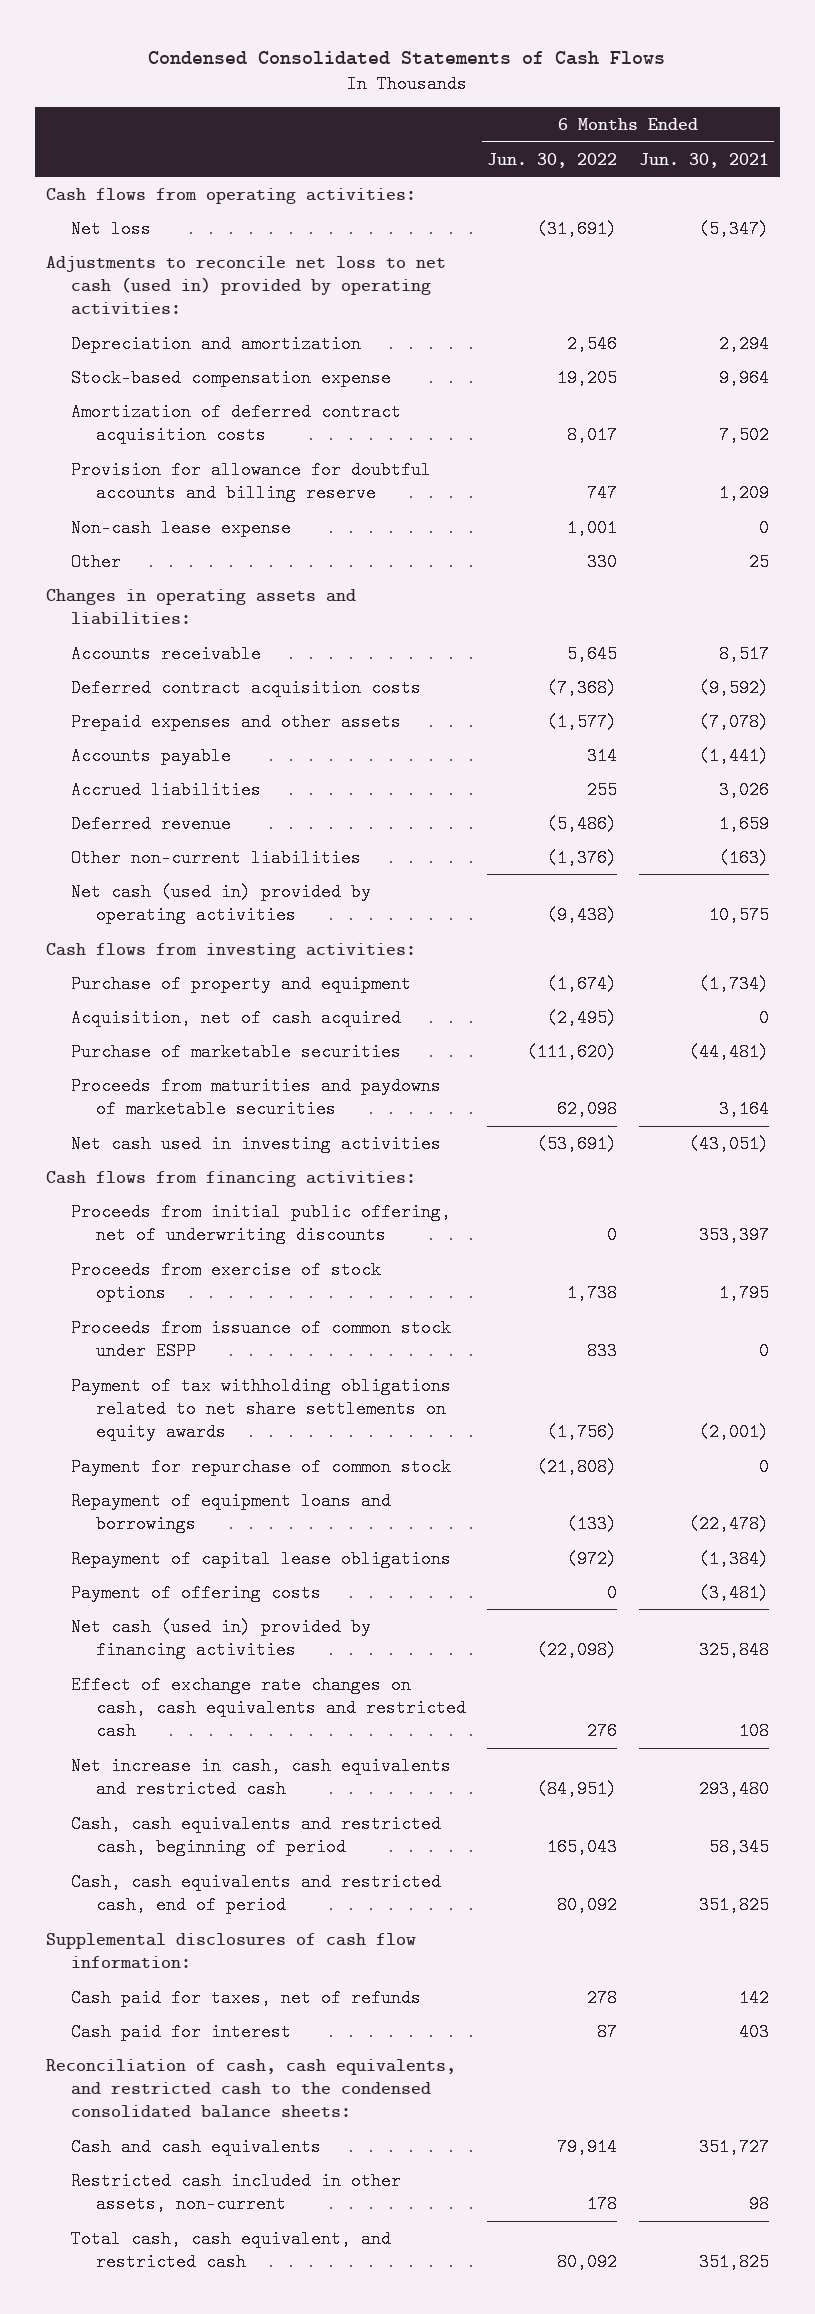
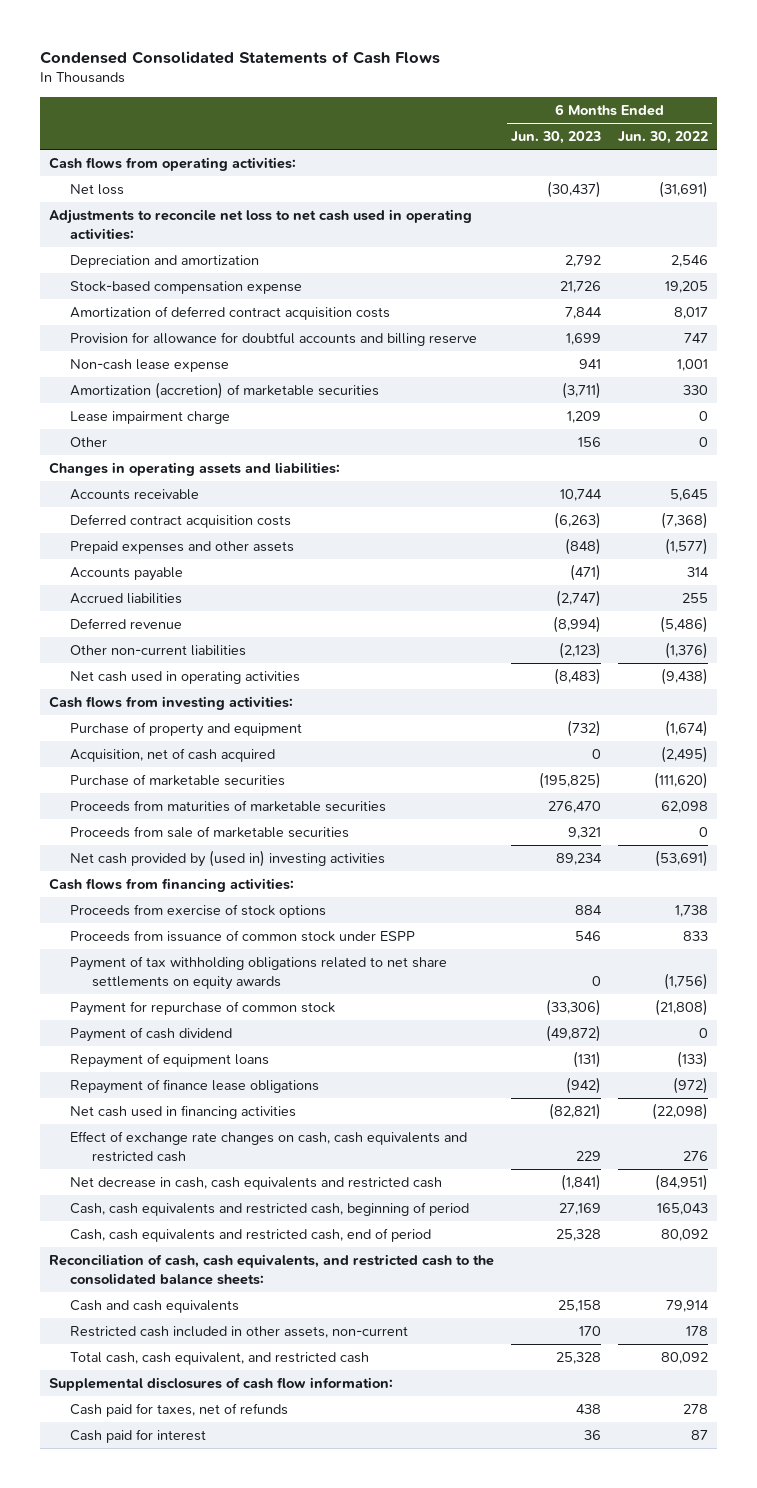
[638,152,769,168] Jun. 30, 2021 -> none
none -> [510,131,601,145] Jun. 30, 2023
[46,255,447,316] Adjustments to reconcile net loss to net cash (used in) provided by operating activities: -> [48,209,472,240] Adjustments to reconcile net loss to net cash used in operating activities:
none -> [70,382,380,400] Amortization (accretion) of marketable securities
none -> [70,411,231,425] Lease impairment charge
[587,552,618,571] 330 -> [699,437,709,448] 0
[70,882,371,925] Net cash (used in) provided by operating activities -> [70,671,301,685] Net cash used in operating activities
[70,1076,441,1119] Proceeds from maturities and paydowns of marketable securities -> [70,800,387,813] Proceeds from maturities of marketable securities
none -> [70,826,350,839] Proceeds from sale of marketable securities
[70,1134,441,1153] Net cash used in investing activities -> [70,850,386,868] Net cash provided by (used in) investing activities
[70,1202,451,1245] Proceeds from initial public offering, net of underwriting discounts -> none
[70,1583,321,1602] Payment of offering costs -> none
none -> [70,1027,233,1043] Payment of cash dividend
[70,1491,391,1534] Repayment of equipment loans and borrowings -> [70,1053,270,1069] Repayment of equipment loans
[70,1549,451,1568] Repayment of capital lease obligations -> [70,1079,320,1095] Repayment of finance lease obligations
[70,1617,371,1660] Net cash (used in) provided by financing activities -> [70,1105,297,1120] Net cash used in financing activities
[70,1756,451,1799] Net increase in cash, cash equivalents and restricted cash -> [70,1177,443,1191] Net decrease in cash, cash equivalents and restricted cash
[46,2058,457,2119] Reconciliation of cash, cash equivalents, and restricted cash to the condensed consolidated balance sheets: -> [48,1254,494,1285] Reconciliation of cash, cash equivalents, and restricted cash to the consolidated balance sheets:
[46,1932,417,1970] Supplemental disclosures of cash flow information: -> [48,1377,393,1392] Supplemental disclosures of cash flow information:
[70,1988,421,2007] Cash paid for taxes, net of refunds -> [70,1403,289,1418] Cash paid for taxes, net of refunds
[70,2022,291,2041] Cash paid for interest -> [70,1429,207,1444] Cash paid for interest

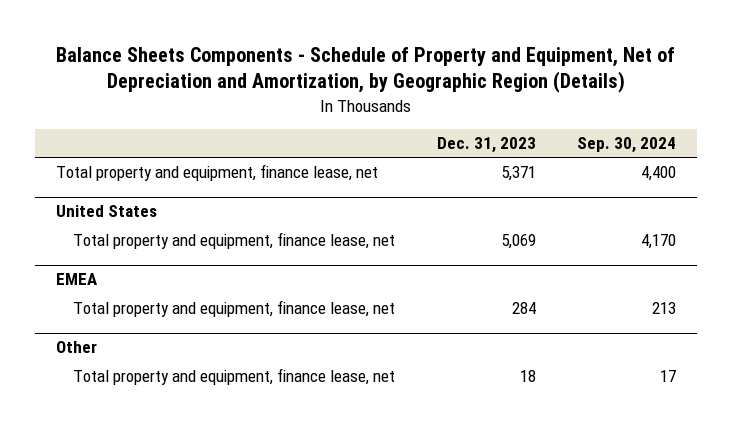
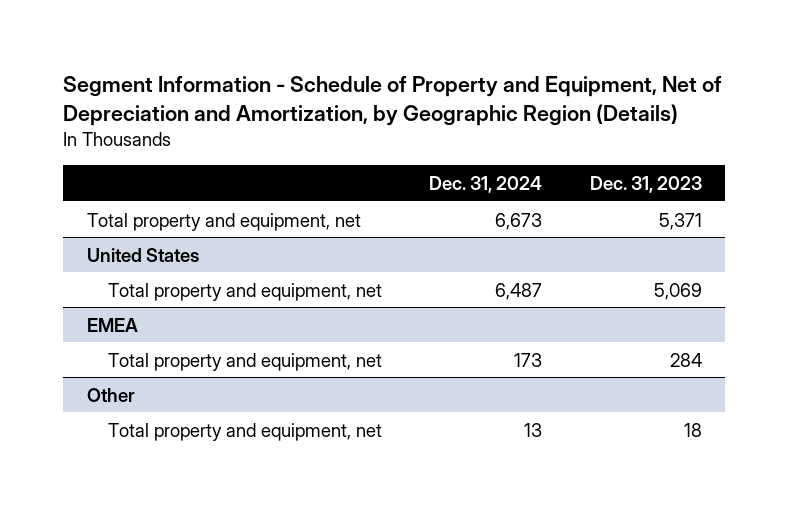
[55,46,675,94] Balance Sheets Components - Schedule of Property and Equipment, Net of Depreciation and Amortization, by Geographic Region (Details) -> [63,76,723,127] Segment Information - Schedule of Property and Equipment, Net of Depreciation and Amortization, by Geographic Region (Details)
[577,137,677,154] Sep. 30, 2024 -> none
none -> [429,175,543,193] Dec. 31, 2024
[55,164,378,182] Total property and equipment, finance lease, net -> [86,212,361,231] Total property and equipment, net
[73,232,396,250] Total property and equipment, finance lease, net -> [108,282,383,301] Total property and equipment, net
[73,300,396,318] Total property and equipment, finance lease, net -> [108,352,383,371] Total property and equipment, net
[73,368,396,386] Total property and equipment, finance lease, net -> [108,422,383,441] Total property and equipment, net

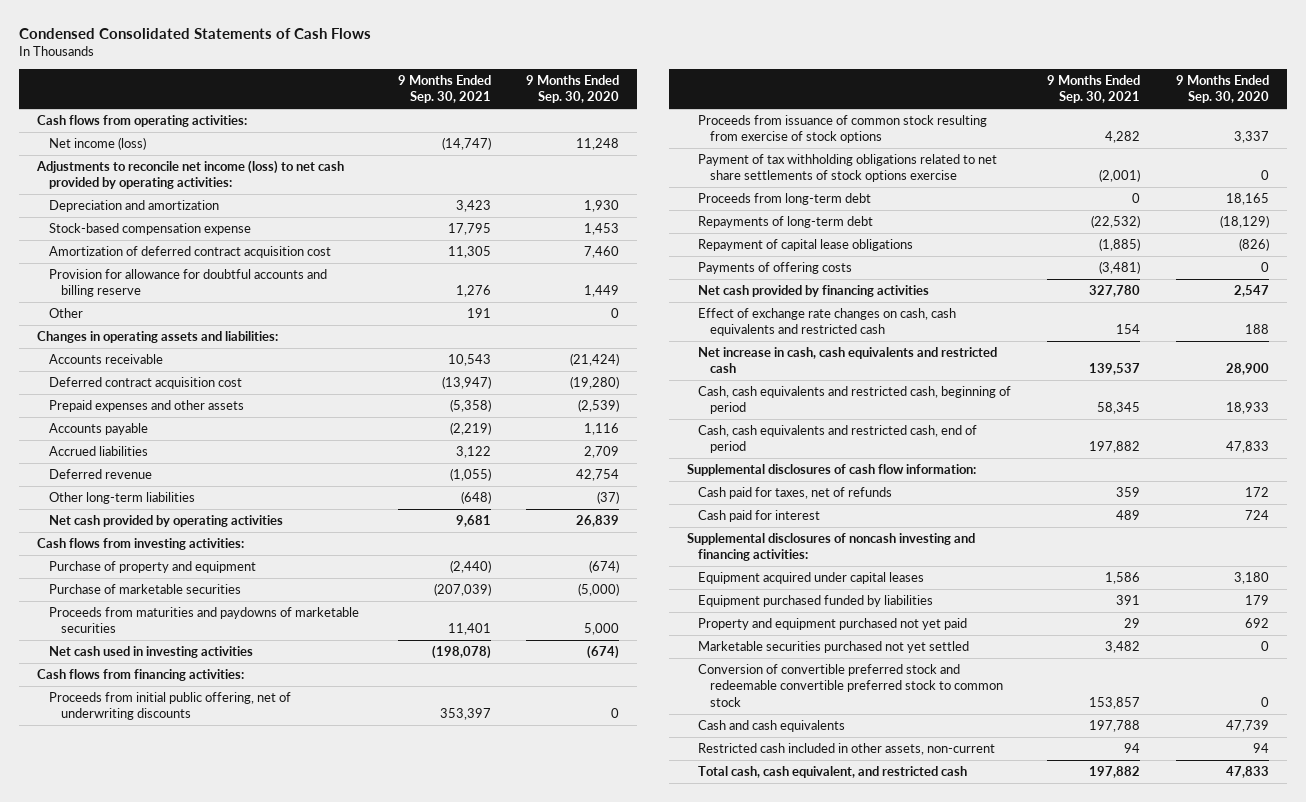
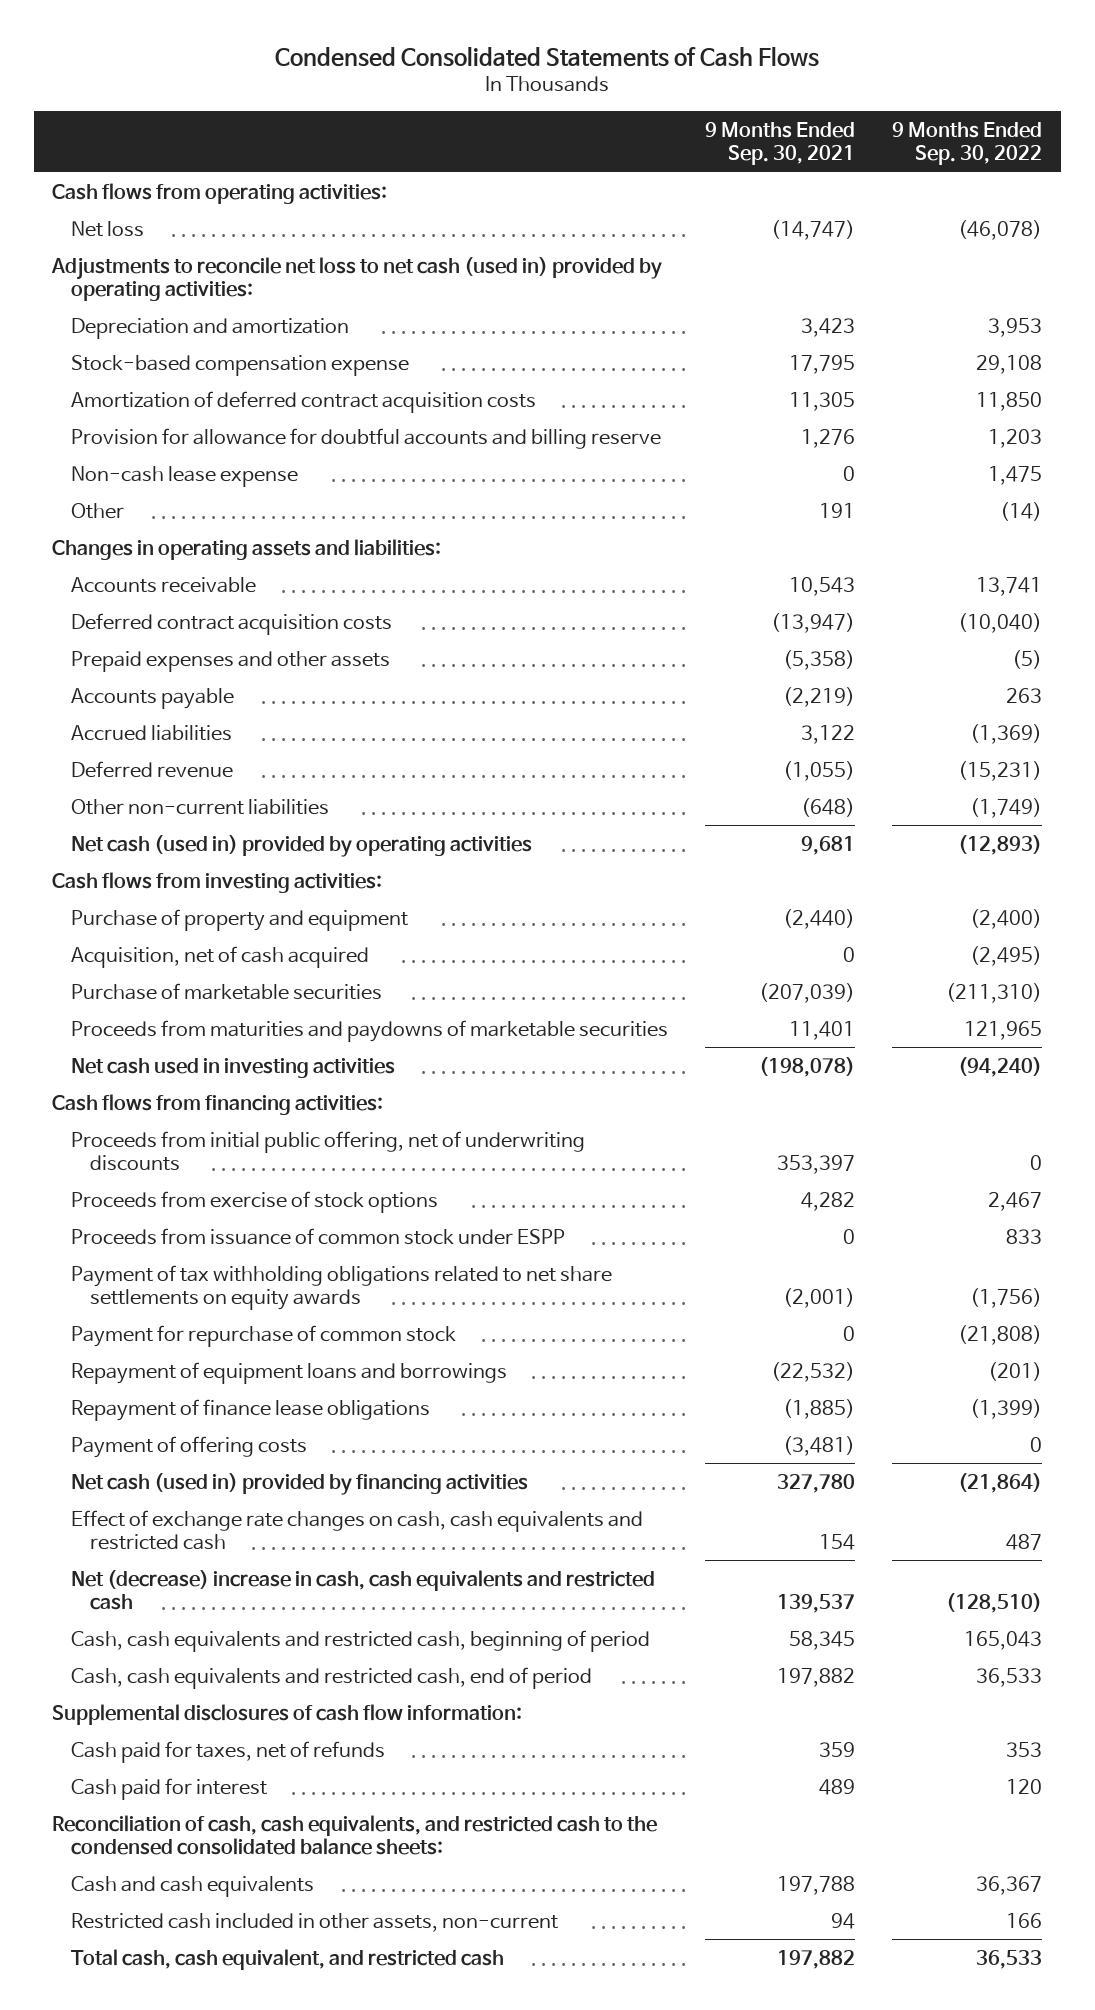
[526,74,620,104] 9 Months Ended Sep. 30, 2020 -> none
none -> [892,122,1043,166] 9 Months Ended Sep. 30, 2022
[49,137,147,151] Net income (loss) -> [71,220,145,237] Net loss
[36,160,345,190] Adjustments to reconcile net income (loss) to net cash provided by operating activities: -> [51,256,663,301] Adjustments to reconcile net loss to net cash (used in) provided by operating activities:
[49,246,332,259] Amortization of deferred contract acquisition cost -> [71,390,537,413] Amortization of deferred contract acquisition costs
none -> [71,465,299,487] Non-cash lease expense
[49,377,243,390] Deferred contract acquisition cost -> [71,612,393,635] Deferred contract acquisition costs
[49,492,196,505] Other long-term liabilities -> [71,798,330,815] Other non-current liabilities
[49,515,284,528] Net cash provided by operating activities -> [71,834,533,857] Net cash (used in) provided by operating activities
none -> [71,945,370,968] Acquisition, net of cash acquired
[698,193,872,206] Proceeds from long-term debt -> none
[698,115,988,144] Proceeds from issuance of common stock resulting from exercise of stock options -> [71,1190,439,1213] Proceeds from exercise of stock options
none -> [71,1227,566,1245] Proceeds from issuance of common stock under ESPP
[698,154,998,183] Payment of tax withholding obligations related to net share settlements of stock options exercise -> [71,1264,613,1310] Payment of tax withholding obligations related to net share settlements on equity awards
none -> [71,1324,457,1347] Payment for repurchase of common stock
[698,216,874,229] Repayments of long-term debt -> [71,1361,508,1384] Repayment of equipment loans and borrowings
[698,239,914,252] Repayment of capital lease obligations -> [71,1398,431,1421] Repayment of finance lease obligations
[698,262,853,275] Payments of offering costs -> [71,1435,308,1458] Payment of offering costs
[698,285,930,298] Net cash provided by financing activities -> [71,1472,529,1495] Net cash (used in) provided by financing activities
[698,347,998,374] Net increase in cash, cash equivalents and restricted cash -> [71,1569,656,1610] Net (decrease) increase in cash, cash equivalents and restricted cash
[686,533,975,562] Supplemental disclosures of noncash investing and financing activities: -> none
[698,572,925,585] Equipment acquired under capital leases -> none
[698,595,934,608] Equipment purchased funded by liabilities -> none
[698,618,968,631] Property and equipment purchased not yet paid -> none
[698,641,970,654] Marketable securities purchased not yet settled -> none
[698,664,1004,707] Conversion of convertible preferred stock and redeemable convertible preferred stock to common stock -> none
none -> [52,1814,658,1855] Reconciliation of cash, cash equivalents, and restricted cash to the condensed consolidated balance sheets:

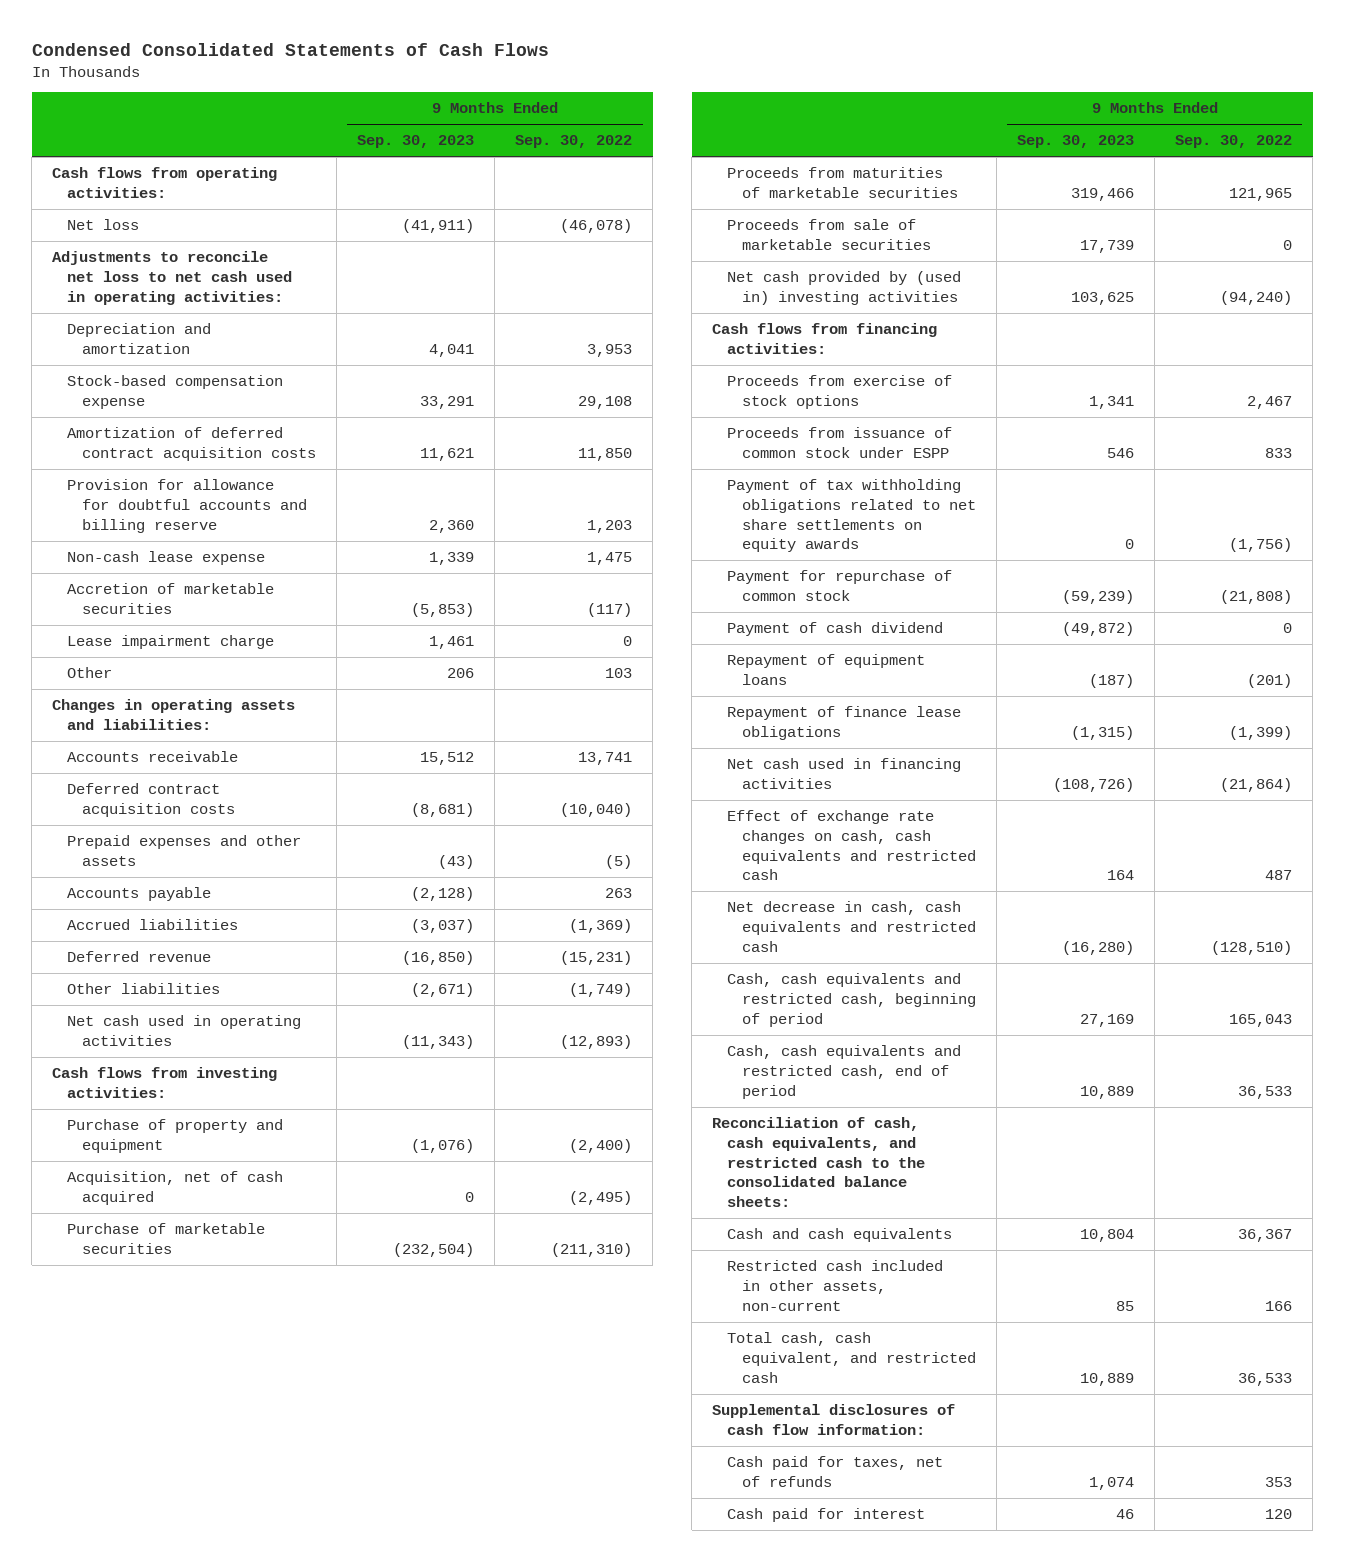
[705,122,856,166] 9 Months Ended Sep. 30, 2021 -> none
none -> [356,135,474,149] Sep. 30, 2023
[51,256,663,301] Adjustments to reconcile net loss to net cash (used in) provided by operating activities: -> [52,251,292,305] Adjustments to reconcile net loss to net cash used in operating activities:
none -> [66,583,274,614] Accretion of marketable securities
none -> [66,635,274,650] Lease impairment charge
[1000,501,1043,521] (14) -> [605,668,633,679] 103
[71,798,330,815] Other non-current liabilities -> [66,983,220,995] Other liabilities
[71,834,533,857] Net cash (used in) provided by operating activities -> [66,1015,301,1046] Net cash used in operating activities
[71,1019,669,1042] Proceeds from maturities and paydowns of marketable securities -> [726,167,958,198] Proceeds from maturities of marketable securities
none -> [726,219,931,250] Proceeds from sale of marketable securities
[71,1057,396,1078] Net cash used in investing activities -> [726,271,961,305] Net cash provided by (used in) investing activities
[71,1130,586,1171] Proceeds from initial public offering, net of underwriting discounts -> none
none -> [726,622,943,637] Payment of cash dividend
[71,1361,508,1384] Repayment of equipment loans and borrowings -> [726,654,925,685] Repayment of equipment loans
[71,1435,308,1458] Payment of offering costs -> none
[71,1472,529,1495] Net cash (used in) provided by financing activities -> [726,758,961,789] Net cash used in financing activities
[71,1569,656,1610] Net (decrease) increase in cash, cash equivalents and restricted cash -> [726,901,976,952] Net decrease in cash, cash equivalents and restricted cash
[52,1814,658,1855] Reconciliation of cash, cash equivalents, and restricted cash to the condensed consolidated balance sheets: -> [712,1117,925,1208] Reconciliation of cash, cash equivalents, and restricted cash to the consolidated balance sheets:
[52,1703,523,1725] Supplemental disclosures of cash flow information: -> [712,1404,956,1435] Supplemental disclosures of cash flow information:
[71,1740,386,1763] Cash paid for taxes, net of refunds -> [726,1456,943,1487] Cash paid for taxes, net of refunds
[71,1777,268,1800] Cash paid for interest -> [726,1508,925,1523] Cash paid for interest

